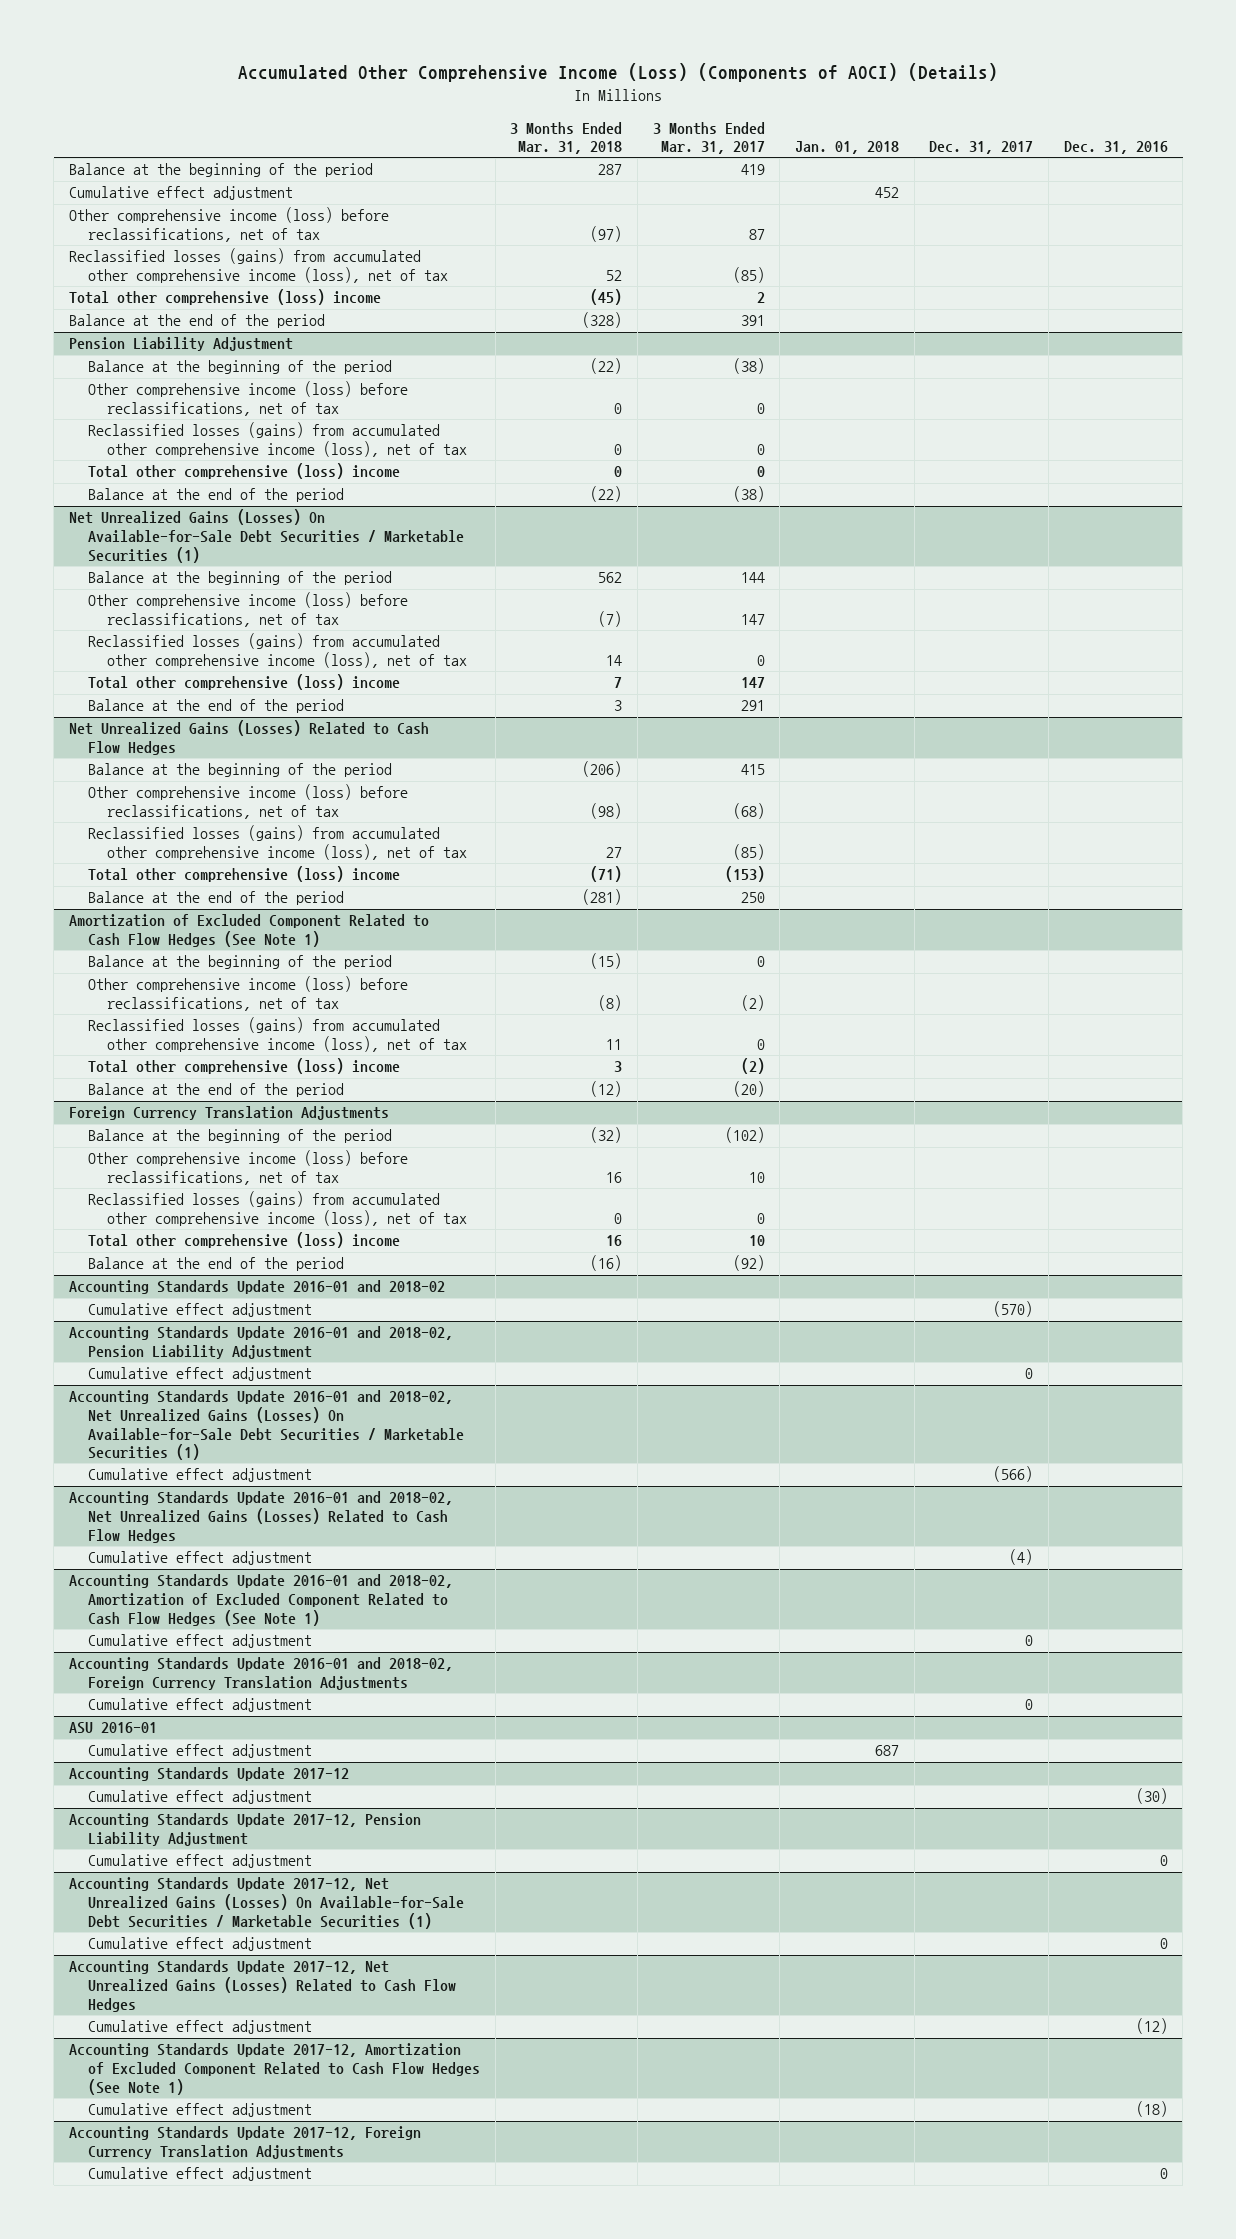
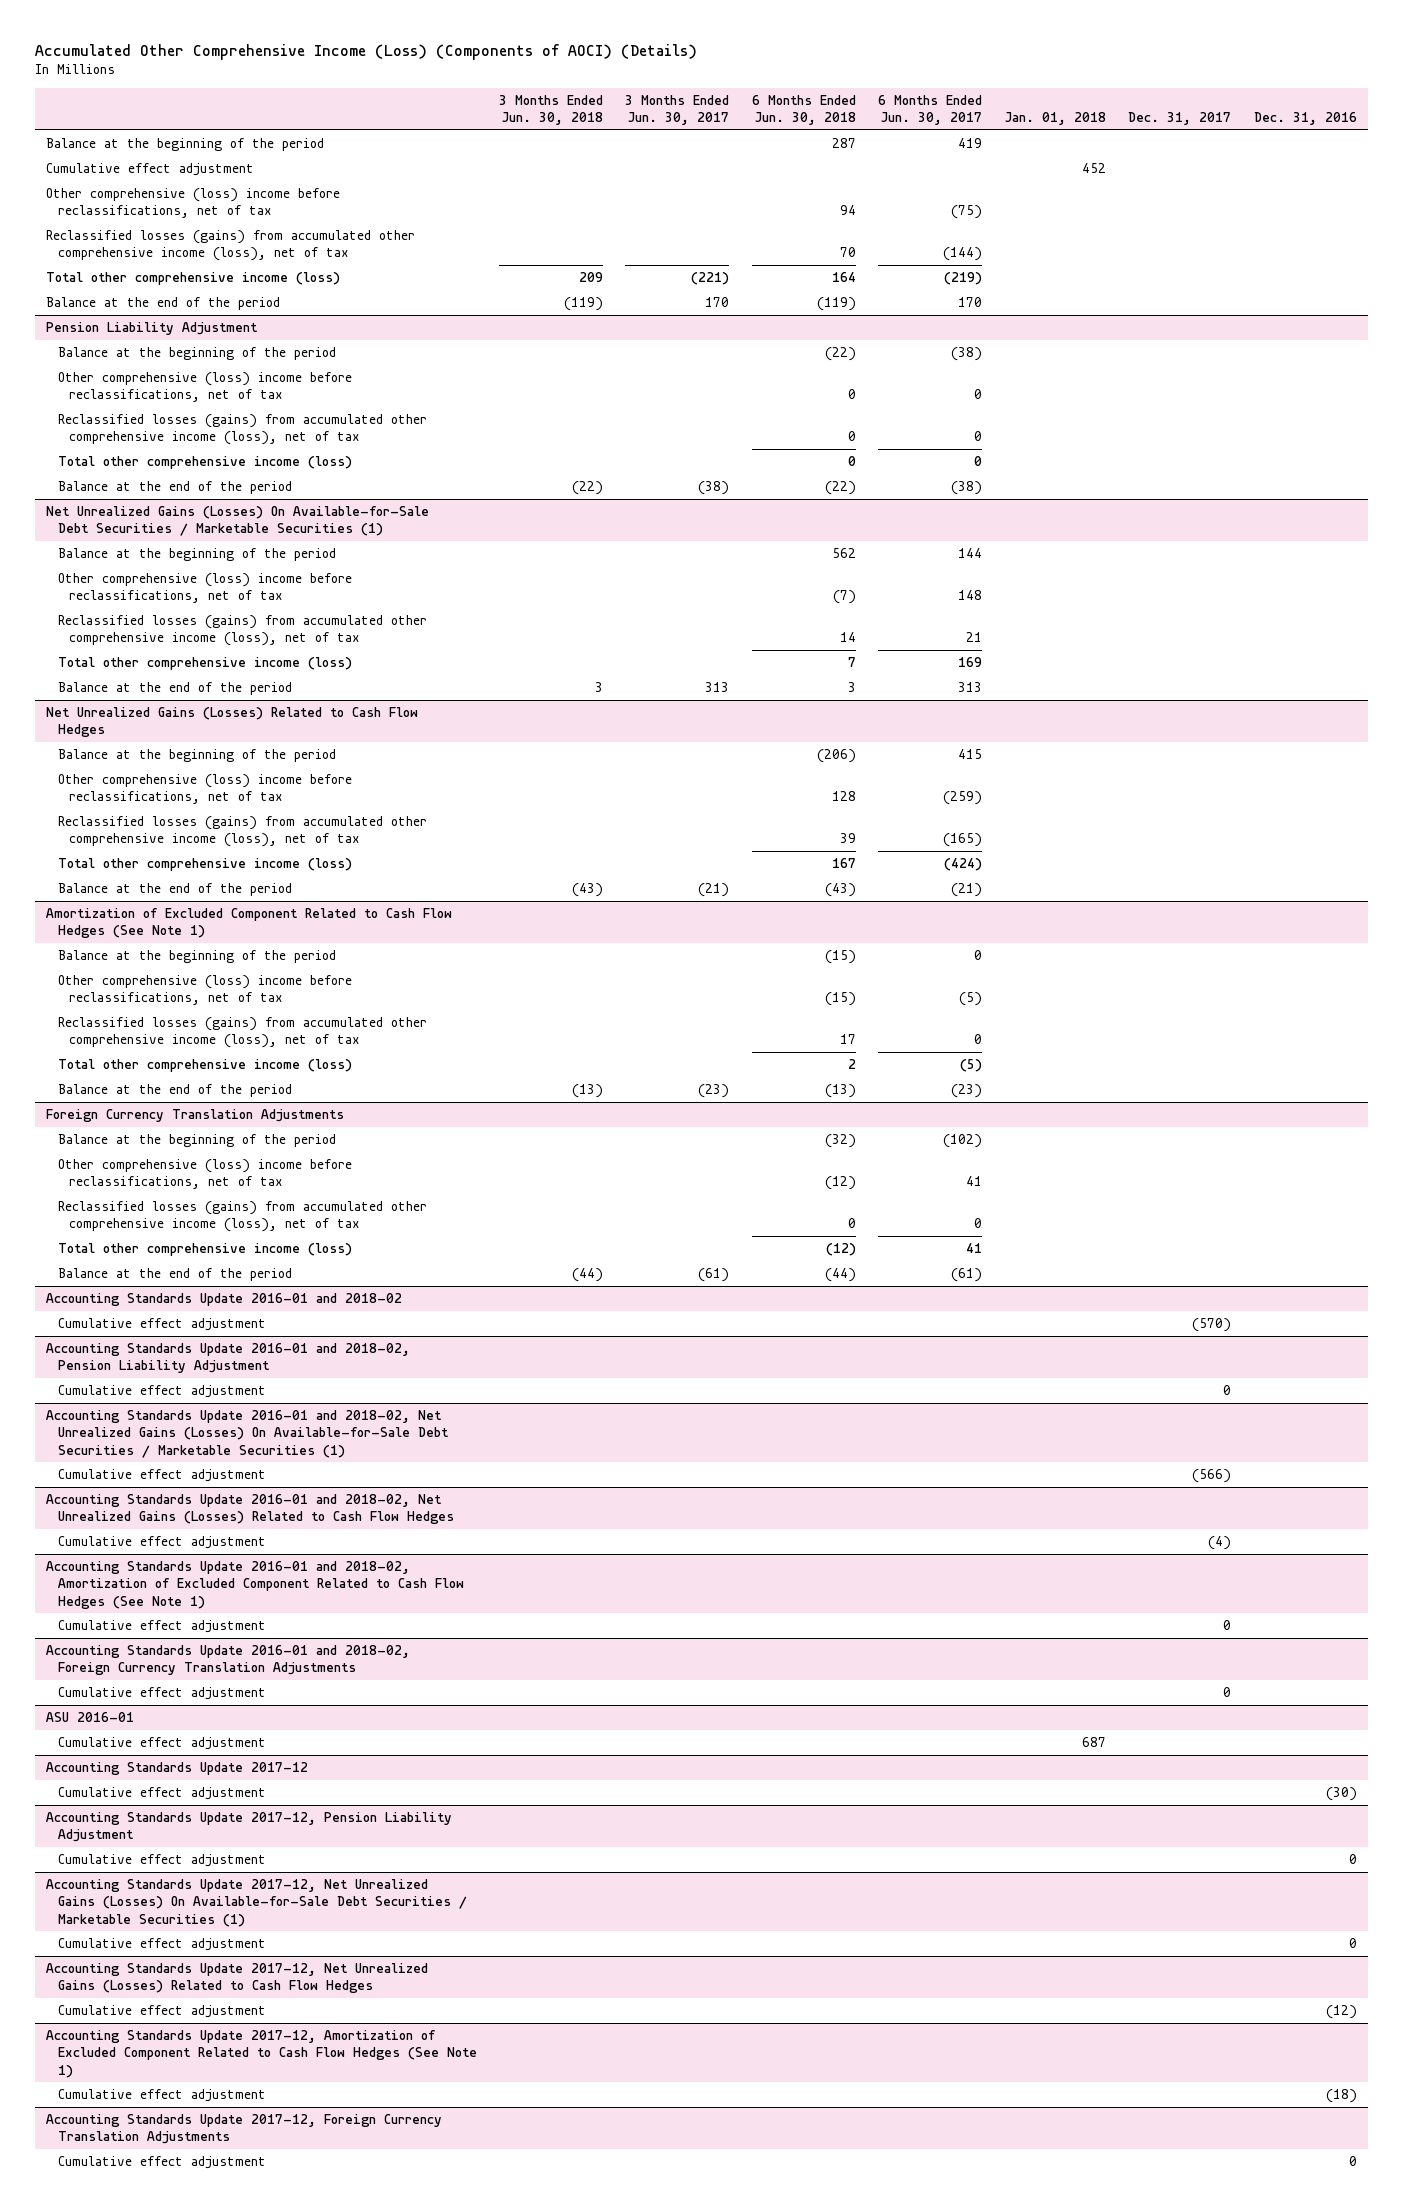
[510,121,623,155] 3 Months Ended Mar. 31, 2018 -> none
[652,121,765,155] 3 Months Ended Mar. 31, 2017 -> none
none -> [499,94,604,125] 3 Months Ended Jun. 30, 2018
none -> [625,94,730,125] 3 Months Ended Jun. 30, 2017
none -> [751,94,856,125] 6 Months Ended Jun. 30, 2018
none -> [878,94,983,125] 6 Months Ended Jun. 30, 2017
[68,207,389,242] Other comprehensive income (loss) before reclassifications, net of tax -> [46,187,341,219] Other comprehensive (loss) income before reclassifications, net of tax
[68,289,381,306] Total other comprehensive (loss) income -> [46,271,341,285] Total other comprehensive income (loss)
[88,381,409,416] Other comprehensive income (loss) before reclassifications, net of tax -> [57,371,352,403] Other comprehensive (loss) income before reclassifications, net of tax
[88,463,401,480] Total other comprehensive (loss) income -> [57,455,352,469] Total other comprehensive income (loss)
[88,592,409,627] Other comprehensive income (loss) before reclassifications, net of tax -> [57,572,352,604] Other comprehensive (loss) income before reclassifications, net of tax
[88,674,401,691] Total other comprehensive (loss) income -> [57,656,352,670] Total other comprehensive income (loss)
[88,784,409,819] Other comprehensive income (loss) before reclassifications, net of tax -> [57,773,352,805] Other comprehensive (loss) income before reclassifications, net of tax
[88,866,401,883] Total other comprehensive (loss) income -> [57,857,352,871] Total other comprehensive income (loss)
[88,976,409,1011] Other comprehensive income (loss) before reclassifications, net of tax -> [57,974,352,1006] Other comprehensive (loss) income before reclassifications, net of tax
[88,1058,401,1075] Total other comprehensive (loss) income -> [57,1058,352,1072] Total other comprehensive income (loss)
[88,1150,409,1185] Other comprehensive income (loss) before reclassifications, net of tax -> [57,1158,352,1190] Other comprehensive (loss) income before reclassifications, net of tax
[88,1232,401,1249] Total other comprehensive (loss) income -> [57,1242,352,1256] Total other comprehensive income (loss)

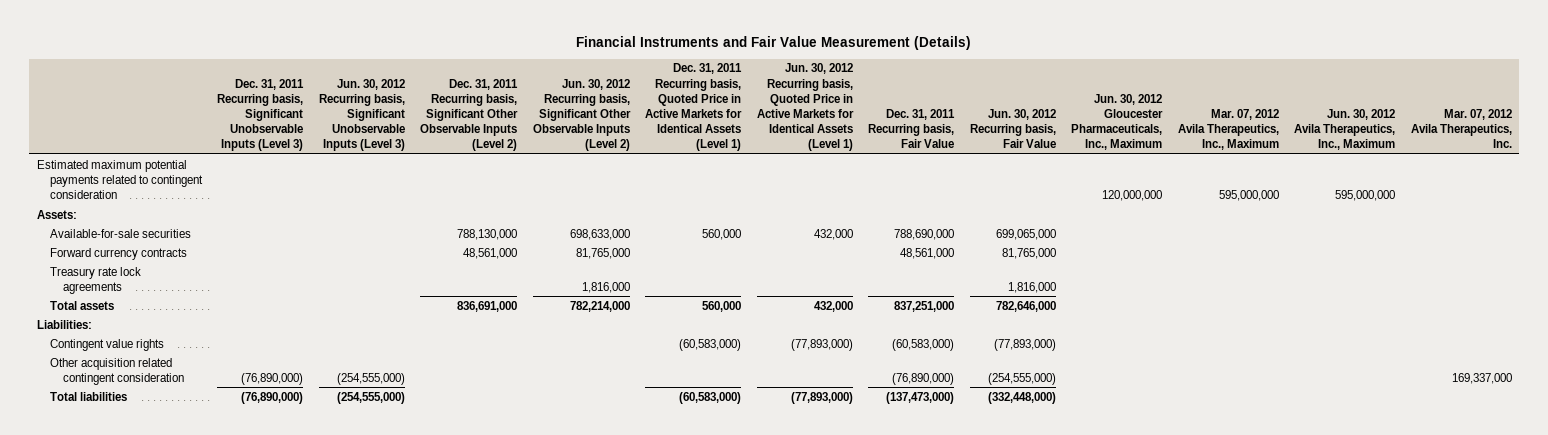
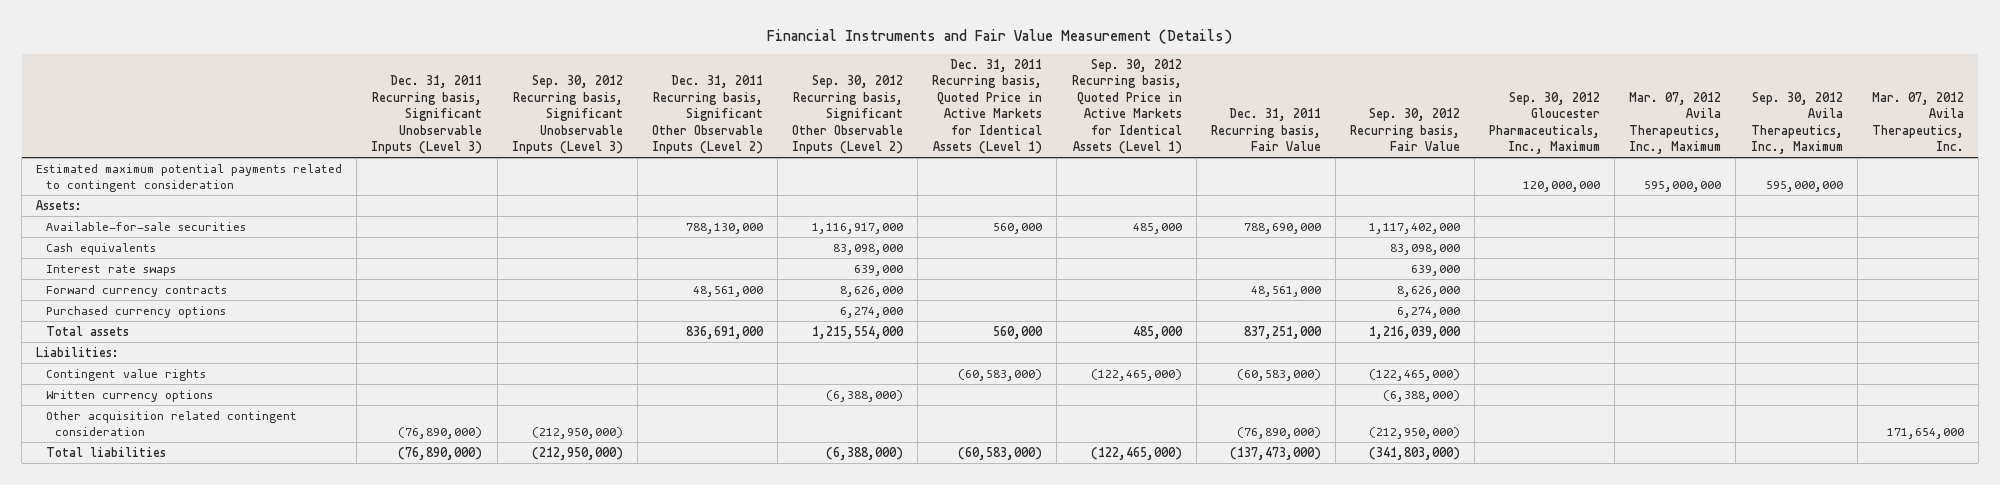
[318,78,405,152] Jun. 30, 2012 Recurring basis, Significant Unobservable Inputs (Level 3) -> none
[532,78,631,152] Jun. 30, 2012 Recurring basis, Significant Other Observable Inputs (Level 2) -> none
[756,63,854,152] Jun. 30, 2012 Recurring basis, Quoted Price in Active Markets for Identical Assets (Level 1) -> none
[969,108,1056,149] Jun. 30, 2012 Recurring basis, Fair Value -> none
[1071,93,1164,151] Jun. 30, 2012 Gloucester Pharmaceuticals, Inc., Maximum -> none
[1294,108,1396,151] Jun. 30, 2012 Avila Therapeutics, Inc., Maximum -> none
none -> [511,75,623,155] Sep. 30, 2012 Recurring basis, Significant Unobservable Inputs (Level 3)
none -> [792,75,904,155] Sep. 30, 2012 Recurring basis, Significant Other Observable Inputs (Level 2)
none -> [1071,59,1182,155] Sep. 30, 2012 Recurring basis, Quoted Price in Active Markets for Identical Assets (Level 1)
none -> [1349,108,1460,152] Sep. 30, 2012 Recurring basis, Fair Value
none -> [1489,91,1601,155] Sep. 30, 2012 Gloucester Pharmaceuticals, Inc., Maximum
none -> [1750,91,1843,155] Sep. 30, 2012 Avila Therapeutics, Inc., Maximum
none -> [45,242,156,255] Cash equivalents
none -> [45,264,176,276] Interest rate swaps
[49,266,141,294] Treasury rate lock agreements -> none
none -> [45,305,226,318] Purchased currency options
none -> [45,389,213,402] Written currency options
[1451,372,1512,384] 169,337,000 -> [1886,428,1964,440] 171,654,000

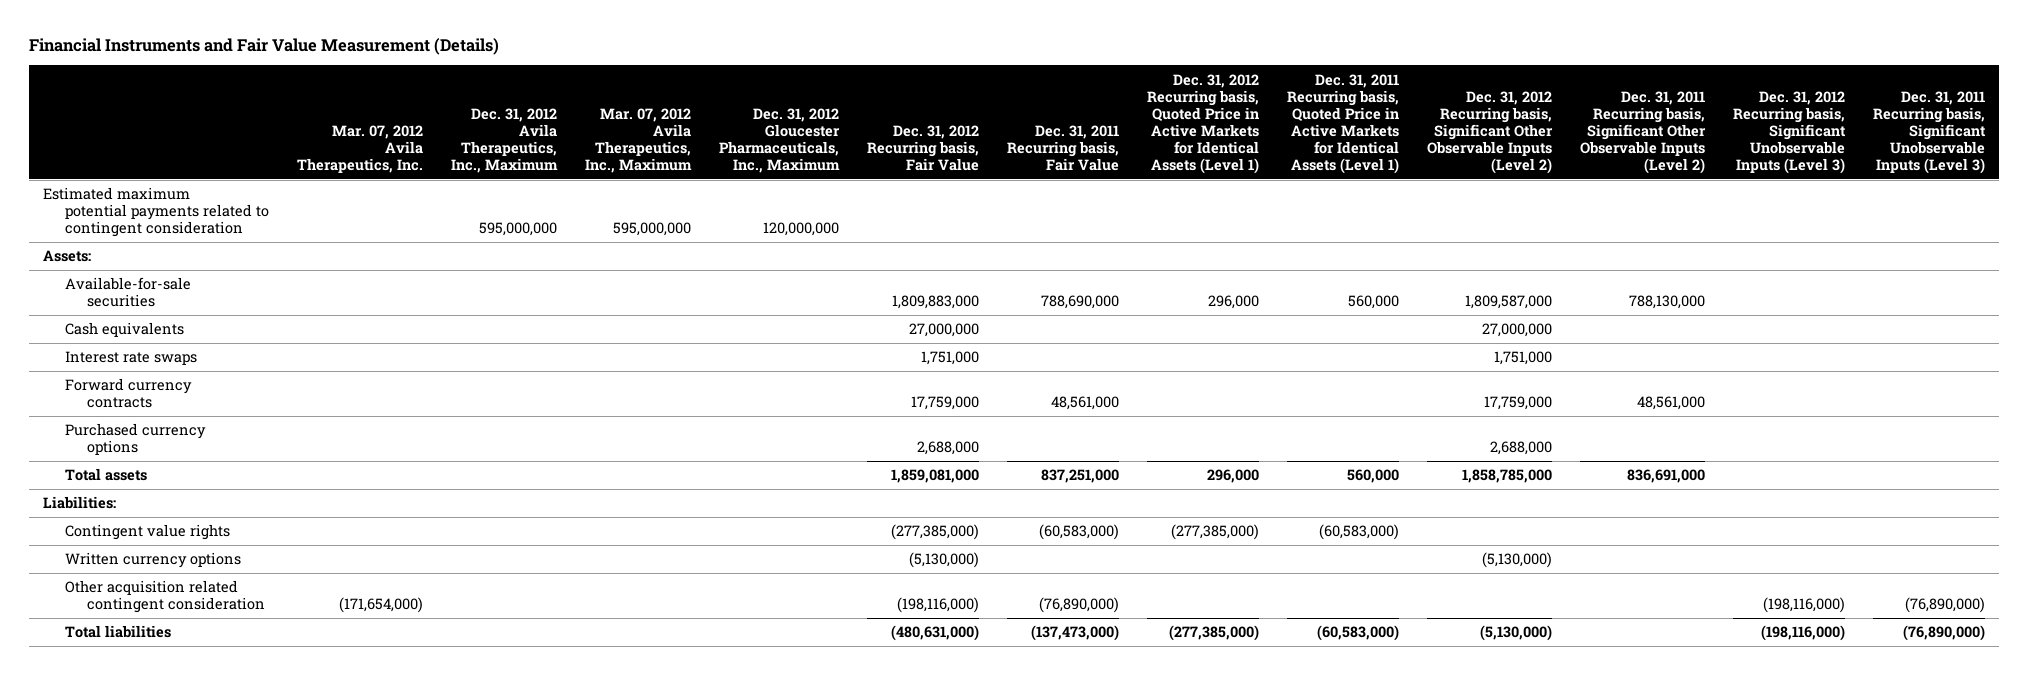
[511,75,623,155] Sep. 30, 2012 Recurring basis, Significant Unobservable Inputs (Level 3) -> none
[792,75,904,155] Sep. 30, 2012 Recurring basis, Significant Other Observable Inputs (Level 2) -> none
[1071,59,1182,155] Sep. 30, 2012 Recurring basis, Quoted Price in Active Markets for Identical Assets (Level 1) -> none
[1349,108,1460,152] Sep. 30, 2012 Recurring basis, Fair Value -> none
[1489,91,1601,155] Sep. 30, 2012 Gloucester Pharmaceuticals, Inc., Maximum -> none
[1750,91,1843,155] Sep. 30, 2012 Avila Therapeutics, Inc., Maximum -> none
none -> [451,107,559,173] Dec. 31, 2012 Avila Therapeutics, Inc., Maximum
none -> [719,107,841,173] Dec. 31, 2012 Gloucester Pharmaceuticals, Inc., Maximum
none -> [867,124,980,171] Dec. 31, 2012 Recurring basis, Fair Value
none -> [1147,73,1260,174] Dec. 31, 2012 Recurring basis, Quoted Price in Active Markets for Identical Assets (Level 1)
none -> [1427,90,1554,174] Dec. 31, 2012 Recurring basis, Significant Other Observable Inputs (Level 2)
none -> [1733,90,1847,174] Dec. 31, 2012 Recurring basis, Significant Unobservable Inputs (Level 3)
[1886,428,1964,440] 171,654,000 -> [338,597,423,614] (171,654,000)

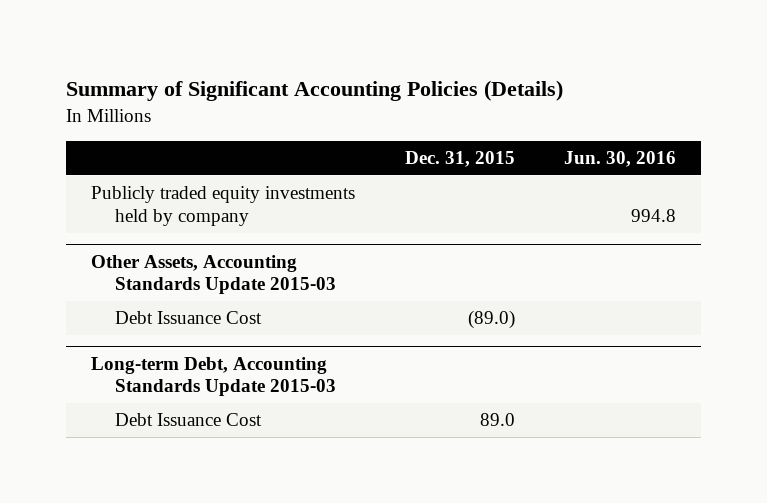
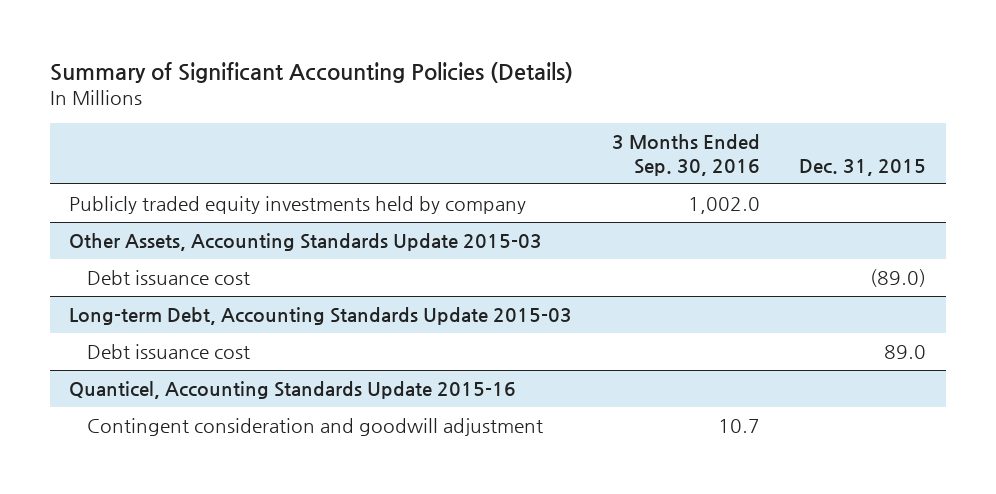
[564,151,677,168] Jun. 30, 2016 -> none
none -> [611,134,760,177] 3 Months Ended Sep. 30, 2016
[115,311,263,325] Debt Issuance Cost -> [86,269,250,285] Debt issuance cost
[115,413,263,427] Debt Issuance Cost -> [86,343,250,359] Debt issuance cost
none -> [69,380,517,399] Quanticel, Accounting Standards Update 2015-16
none -> [86,417,543,436] Contingent consideration and goodwill adjustment

